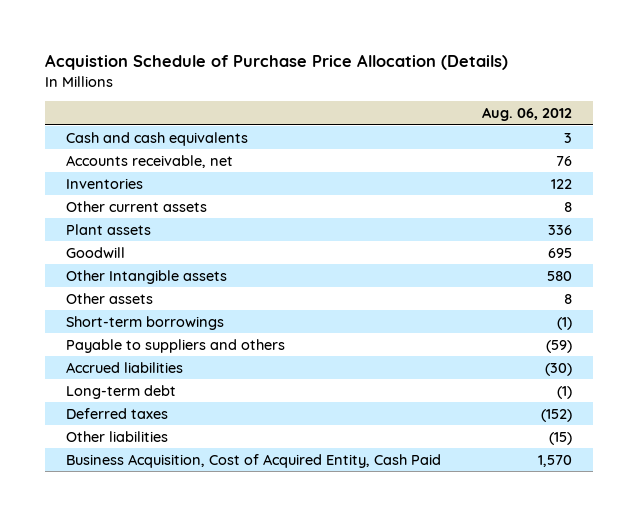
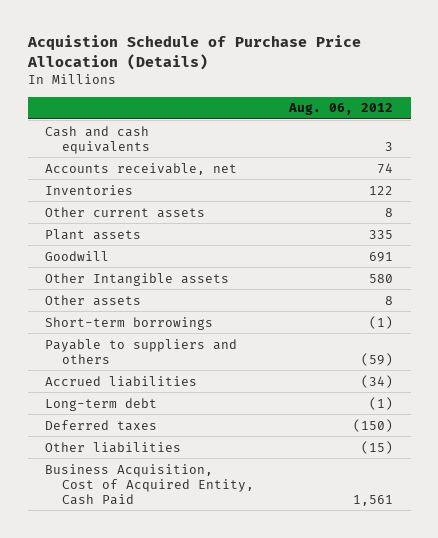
[556,155,573,166] 76 -> [377,162,394,174] 74
[548,224,573,235] 336 -> [369,229,394,239] 335
[548,247,573,258] 695 -> [369,251,394,262] 691
[545,362,573,376] (30) -> [361,374,394,388] (34)
[541,408,573,422] (152) -> [353,418,394,432] (150)
[538,454,573,467] 1,570 -> [353,494,394,506] 1,561

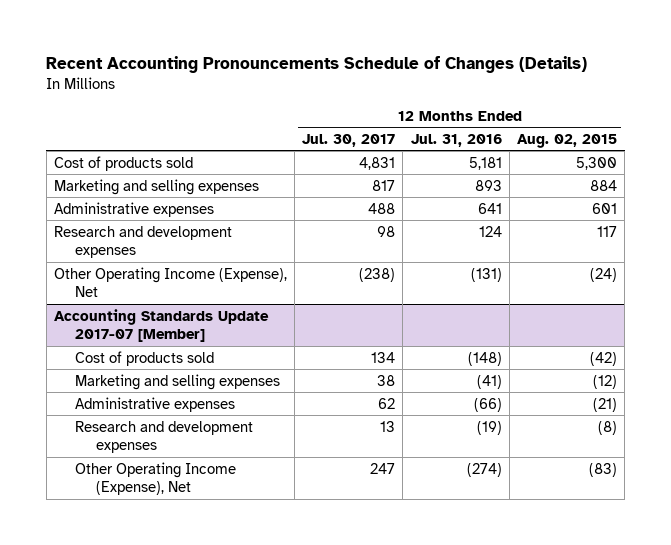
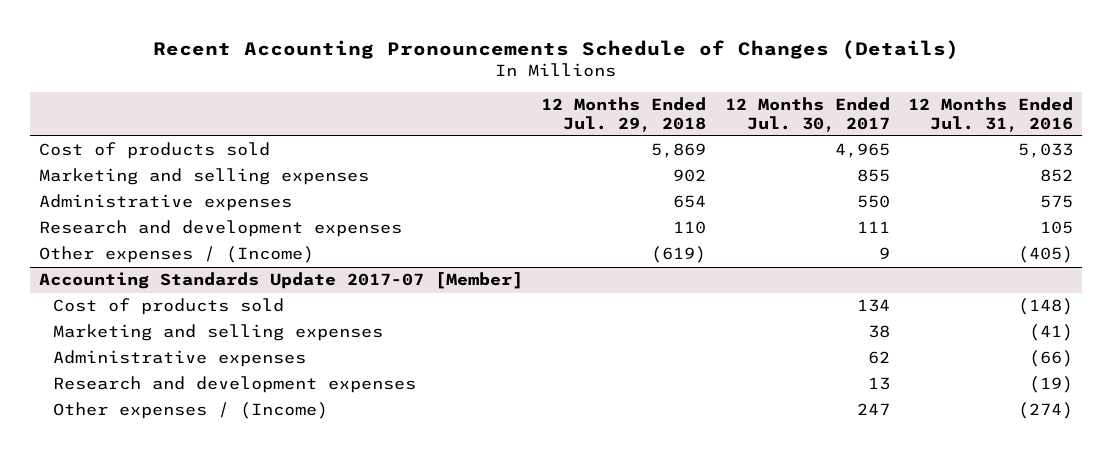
[517,133,618,148] Aug. 02, 2015 -> none
none -> [541,97,707,132] 12 Months Ended Jul. 29, 2018
[53,266,287,298] Other Operating Income (Expense), Net -> none
[359,156,396,170] 4,831 -> [834,143,890,159] 4,965
[468,156,502,170] 5,181 -> [1017,143,1073,159] 5,033
[372,179,396,191] 817 -> [856,169,890,183] 855
[474,179,502,191] 893 -> [1039,169,1073,183] 852
[368,202,396,214] 488 -> [856,195,890,209] 550
[477,202,502,214] 641 -> [1039,195,1073,209] 575
[377,225,396,237] 98 -> [856,221,890,234] 111
[478,225,502,237] 124 -> [1039,221,1073,235] 105
none -> [39,246,315,264] Other expenses / (Income)
[74,461,236,496] Other Operating Income (Expense), Net -> [52,402,328,420] Other expenses / (Income)

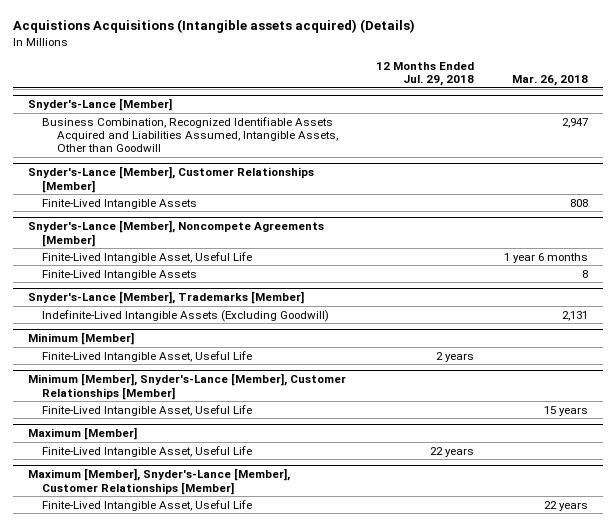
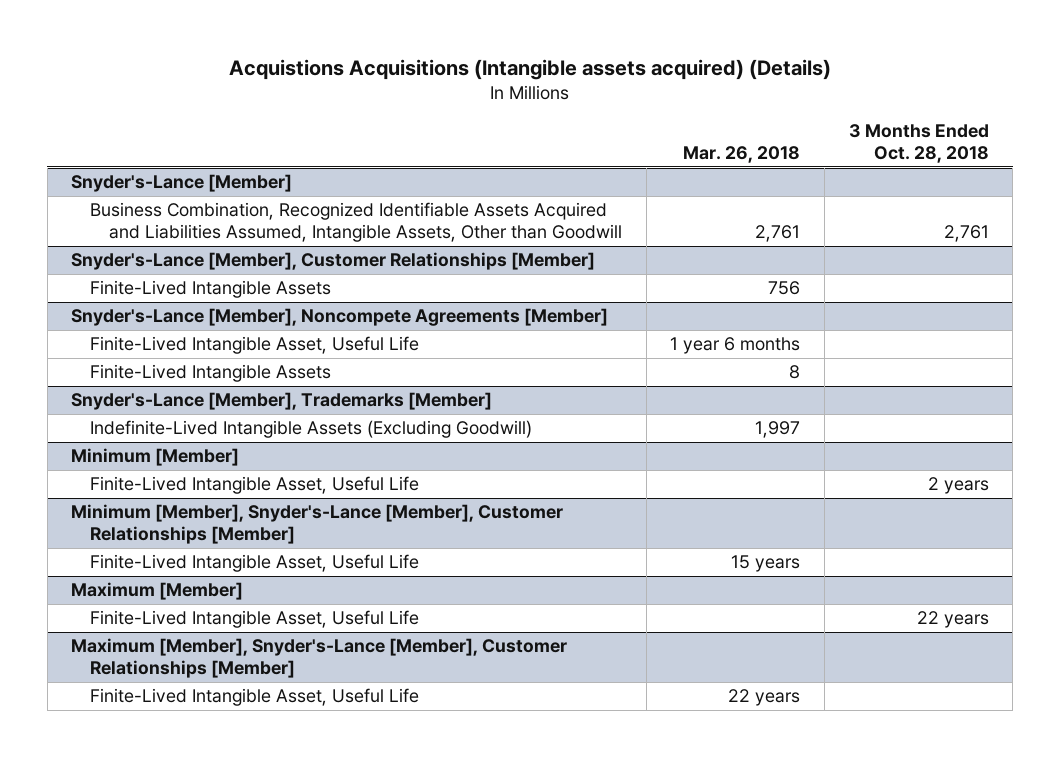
[375,61,474,87] 12 Months Ended Jul. 29, 2018 -> none
none -> [848,124,989,164] 3 Months Ended Oct. 28, 2018
[561,117,588,128] 2,947 -> [755,225,801,243] 2,761
[569,198,588,207] 808 -> [768,281,801,296] 756
[561,310,588,321] 2,131 -> [755,421,801,439] 1,997

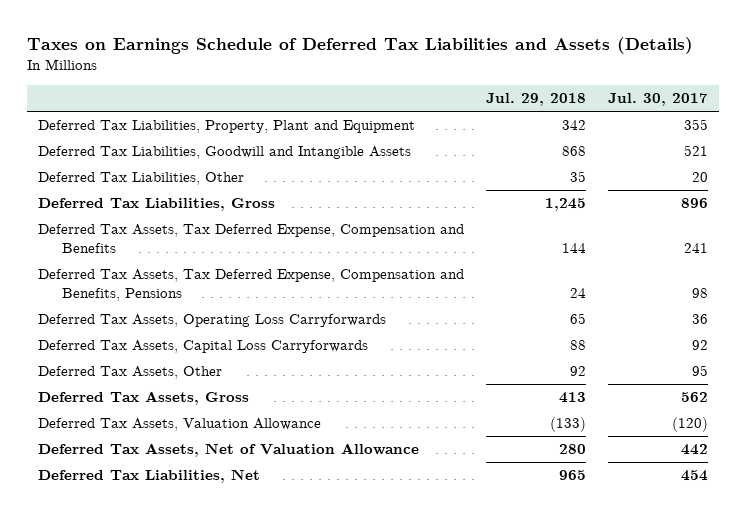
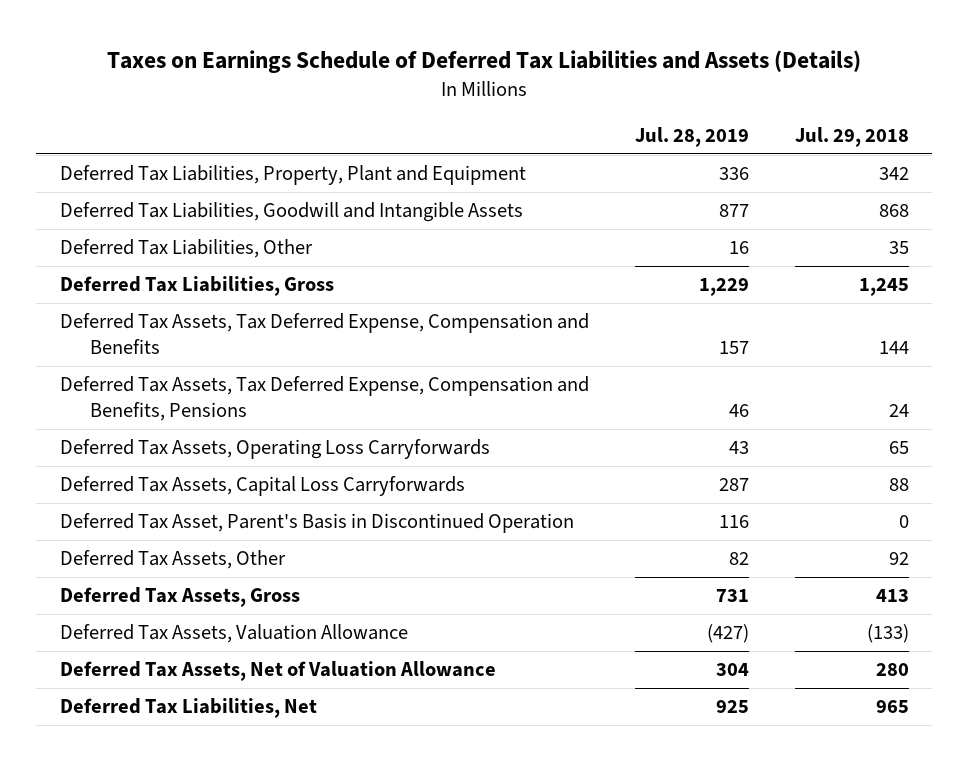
[608,93,709,107] Jul. 30, 2017 -> none
none -> [634,126,749,147] Jul. 28, 2019
none -> [59,513,574,534] Deferred Tax Asset, Parent's Basis in Discontinued Operation

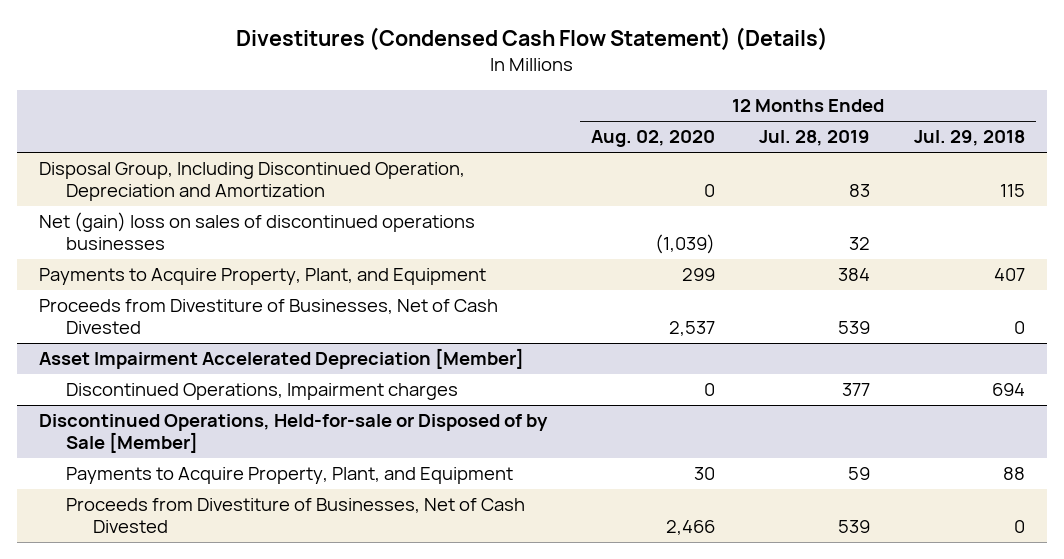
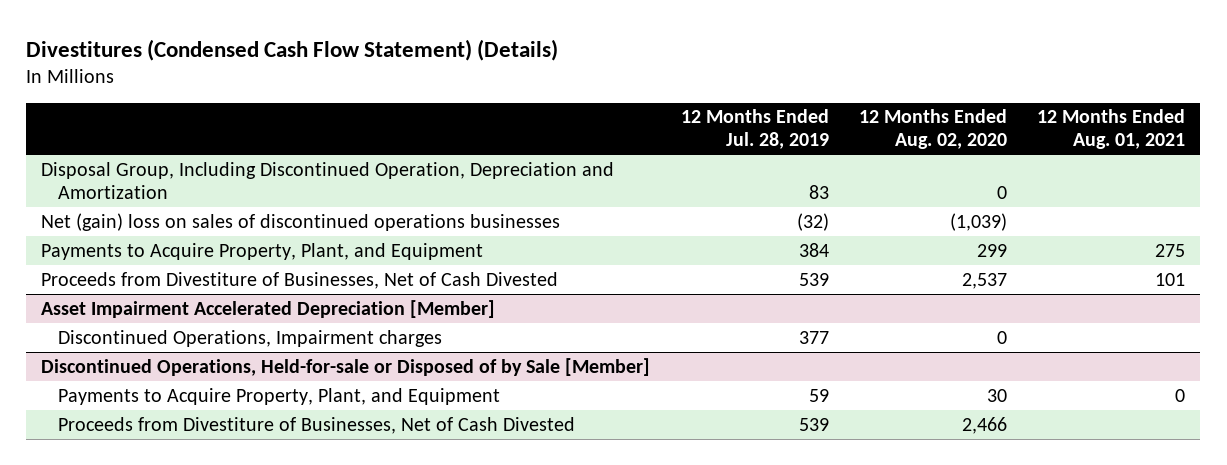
[914,130,1026,147] Jul. 29, 2018 -> none
none -> [1037,109,1186,150] 12 Months Ended Aug. 01, 2021
[849,236,871,250] 32 -> [796,212,829,231] (32)

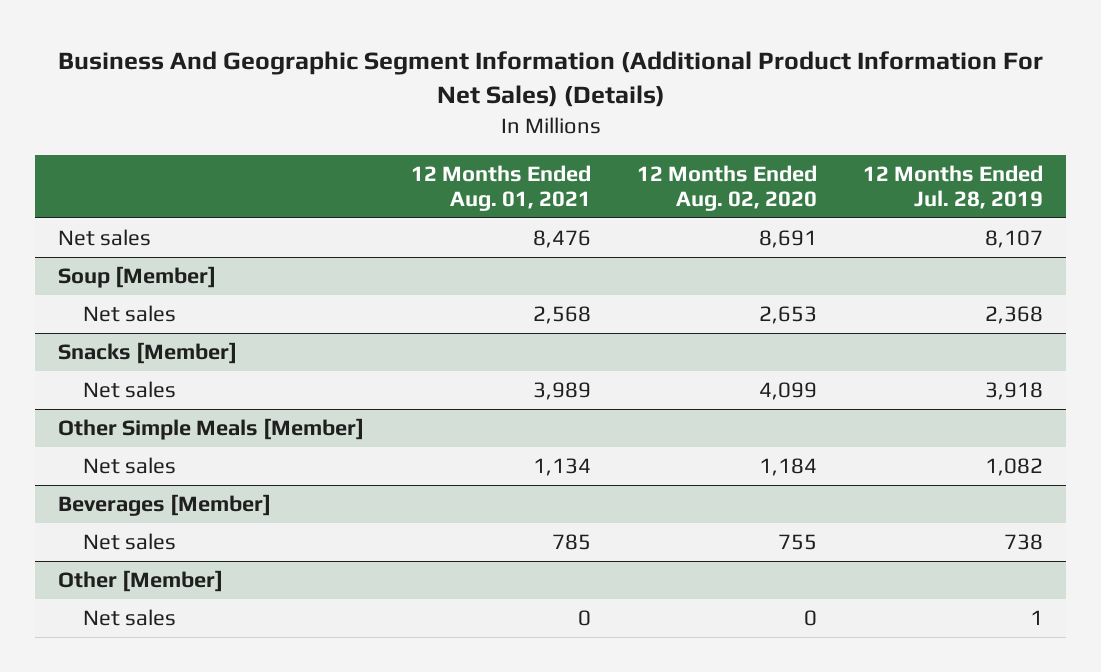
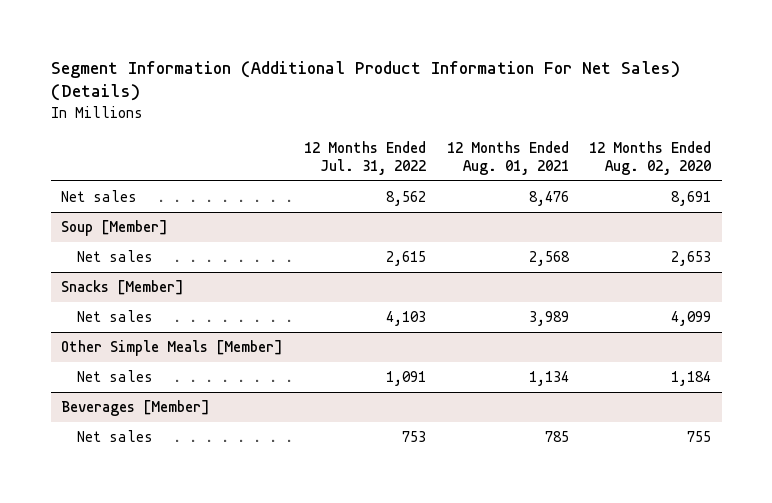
[57,51,1043,108] Business And Geographic Segment Information (Additional Product Information For Net Sales) (Details) -> [50,60,680,102] Segment Information (Additional Product Information For Net Sales) (Details)
[863,164,1044,209] 12 Months Ended Jul. 28, 2019 -> none
none -> [303,140,426,176] 12 Months Ended Jul. 31, 2022
[58,569,224,592] Other [Member] -> none
[82,608,176,626] Net sales -> none

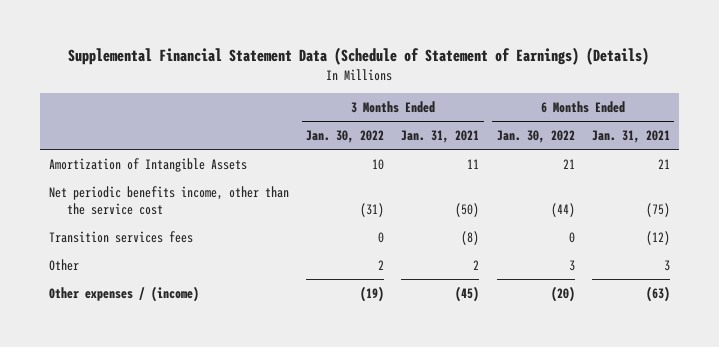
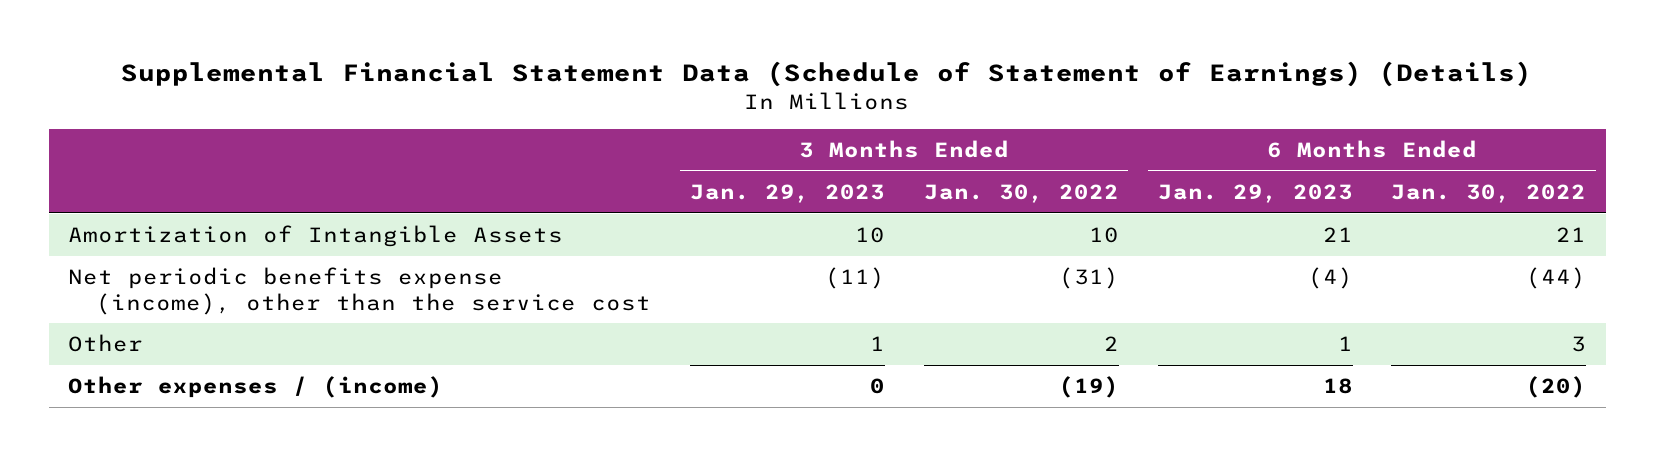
[401,130,480,144] Jan. 31, 2021 -> none
[591,130,670,144] Jan. 31, 2021 -> none
none -> [689,183,885,203] Jan. 29, 2023
none -> [1157,183,1353,203] Jan. 29, 2023
[48,230,193,243] Transition services fees -> none
[48,185,289,215] Net periodic benefits income, other than the service cost -> [68,267,652,315] Net periodic benefits expense (income), other than the service cost

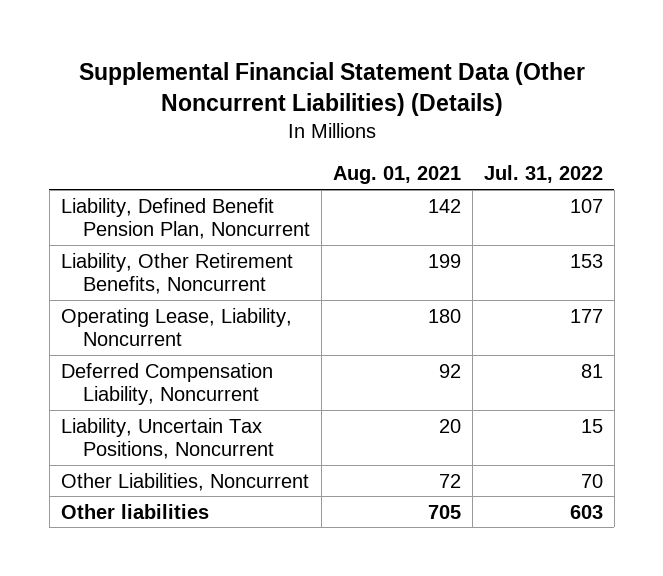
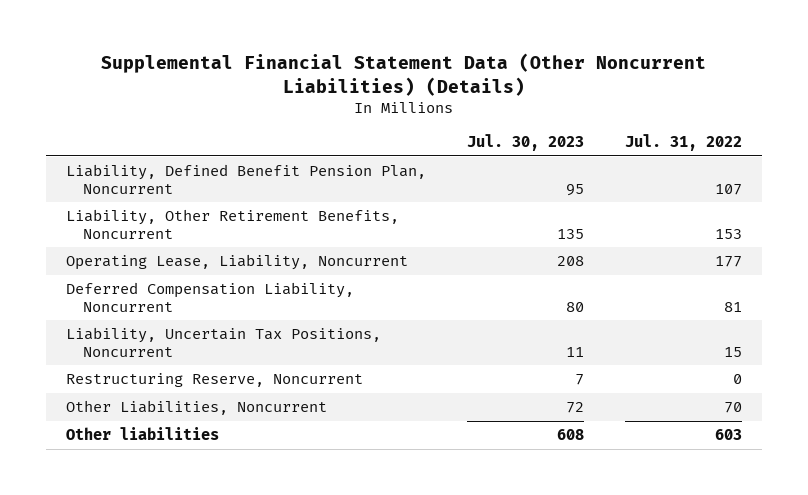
[332,166,461,185] Aug. 01, 2021 -> none
none -> [466,134,584,152] Jul. 30, 2023
none -> [66,373,364,388] Restructuring Reserve, Noncurrent

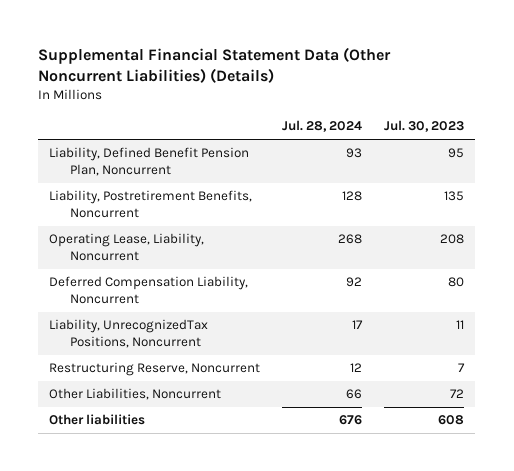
[624,134,742,152] Jul. 31, 2022 -> none
none -> [282,120,363,133] Jul. 28, 2024
[66,209,400,239] Liability, Other Retirement Benefits, Noncurrent -> [49,190,253,219] Liability, Postretirement Benefits, Noncurrent
[66,327,382,357] Liability, Uncertain Tax Positions, Noncurrent -> [49,319,209,349] Liability, UnrecognizedTax Positions, Noncurrent

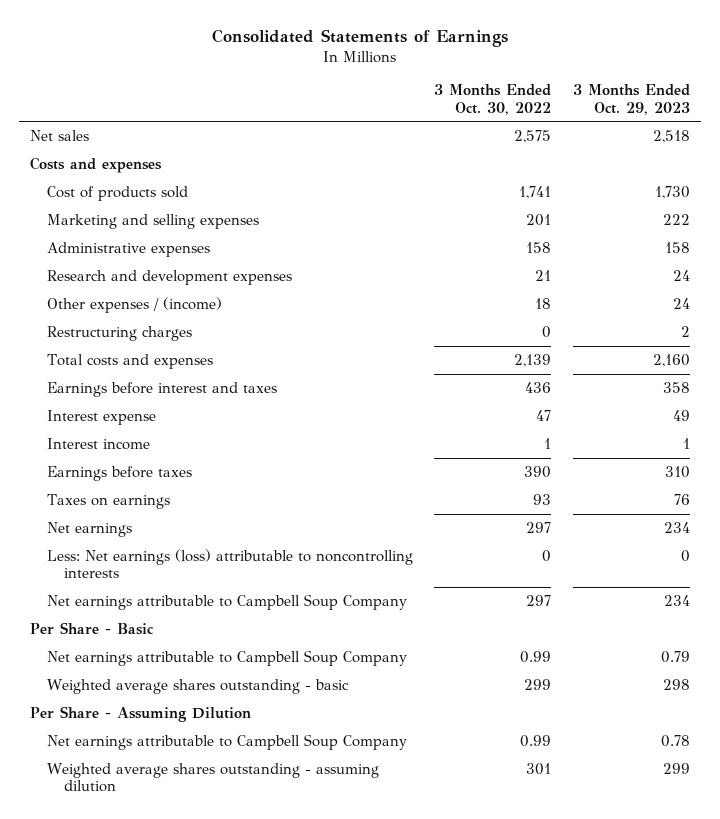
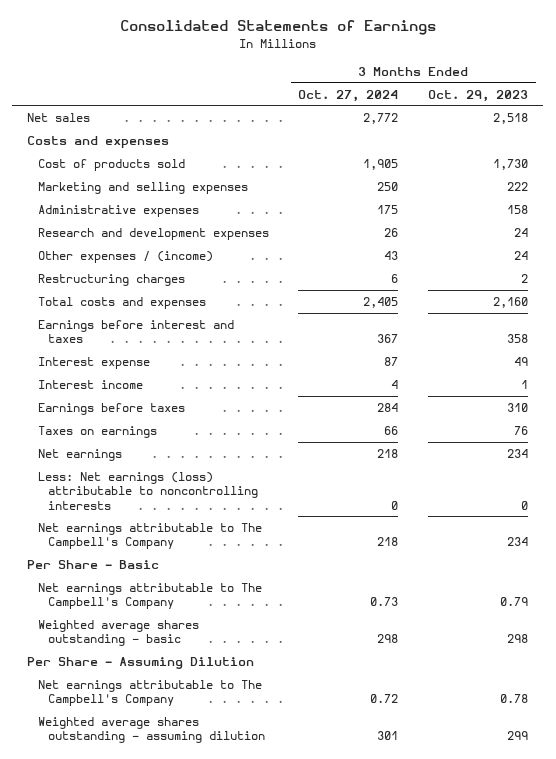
[434,84,552,115] 3 Months Ended Oct. 30, 2022 -> none
none -> [298,89,399,102] Oct. 27, 2024
[46,593,407,610] Net earnings attributable to Campbell Soup Company -> [37,523,262,550] Net earnings attributable to The Campbell's Company
[46,649,407,666] Net earnings attributable to Campbell Soup Company -> [37,583,262,610] Net earnings attributable to The Campbell's Company
[46,733,407,750] Net earnings attributable to Campbell Soup Company -> [37,680,262,707] Net earnings attributable to The Campbell's Company

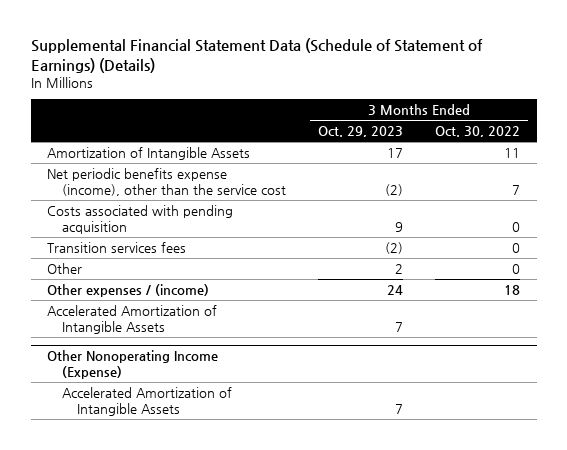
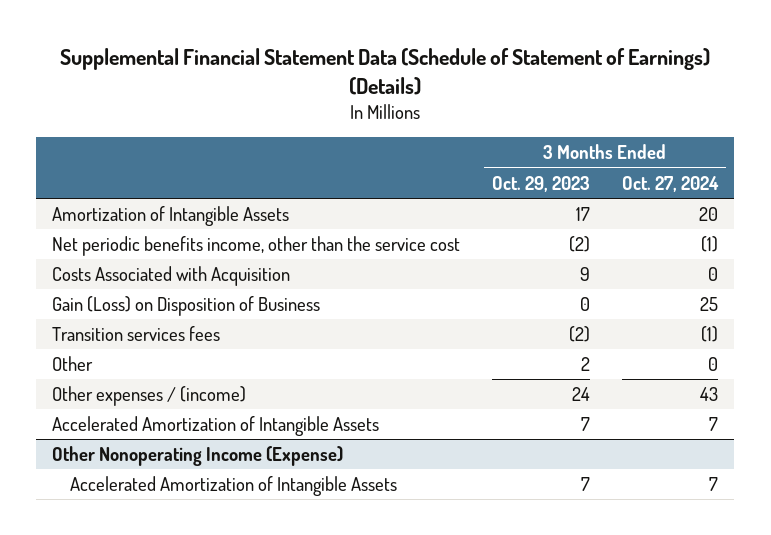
[435,126,521,138] Oct. 30, 2022 -> none
none -> [622,175,720,192] Oct. 27, 2024
[46,167,286,197] Net periodic benefits expense (income), other than the service cost -> [52,235,461,256] Net periodic benefits income, other than the service cost
[46,204,233,235] Costs associated with pending acquisition -> [52,265,291,286] Costs Associated with Acquisition
none -> [52,295,321,316] Gain (Loss) on Disposition of Business

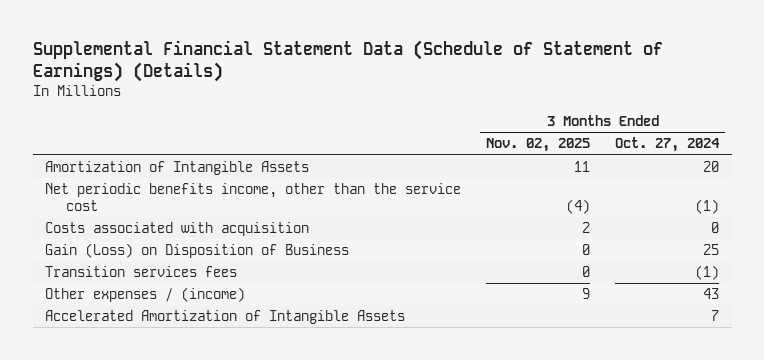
[492,175,591,192] Oct. 29, 2023 -> none
none -> [486,138,591,153] Nov. 02, 2025
[52,265,291,286] Costs Associated with Acquisition -> [45,222,310,237] Costs associated with acquisition
[52,355,94,371] Other -> none
[52,445,344,466] Other Nonoperating Income (Expense) -> none
[70,475,398,496] Accelerated Amortization of Intangible Assets -> none

